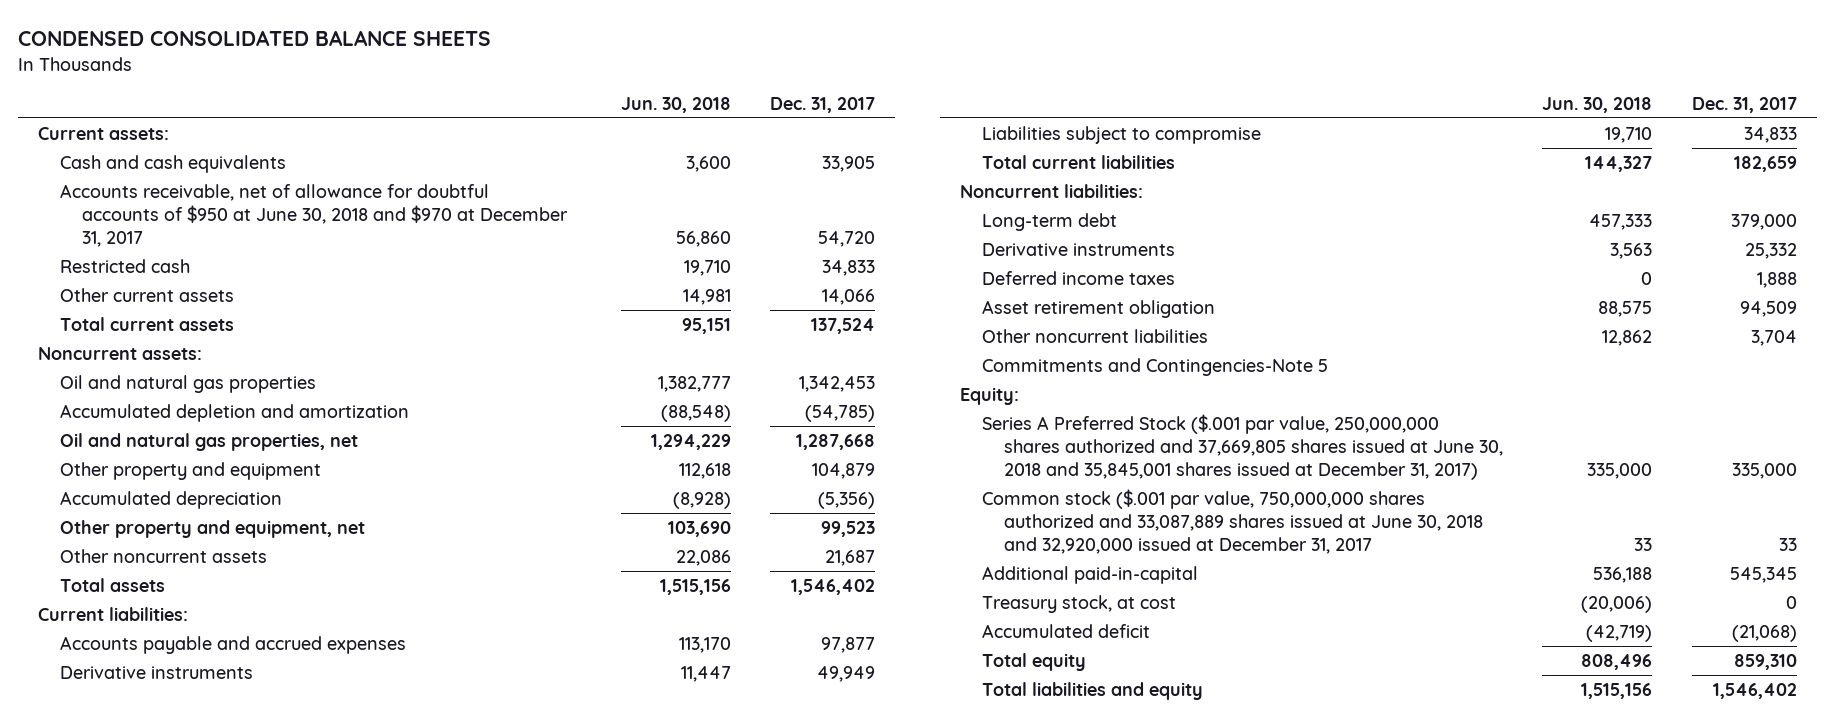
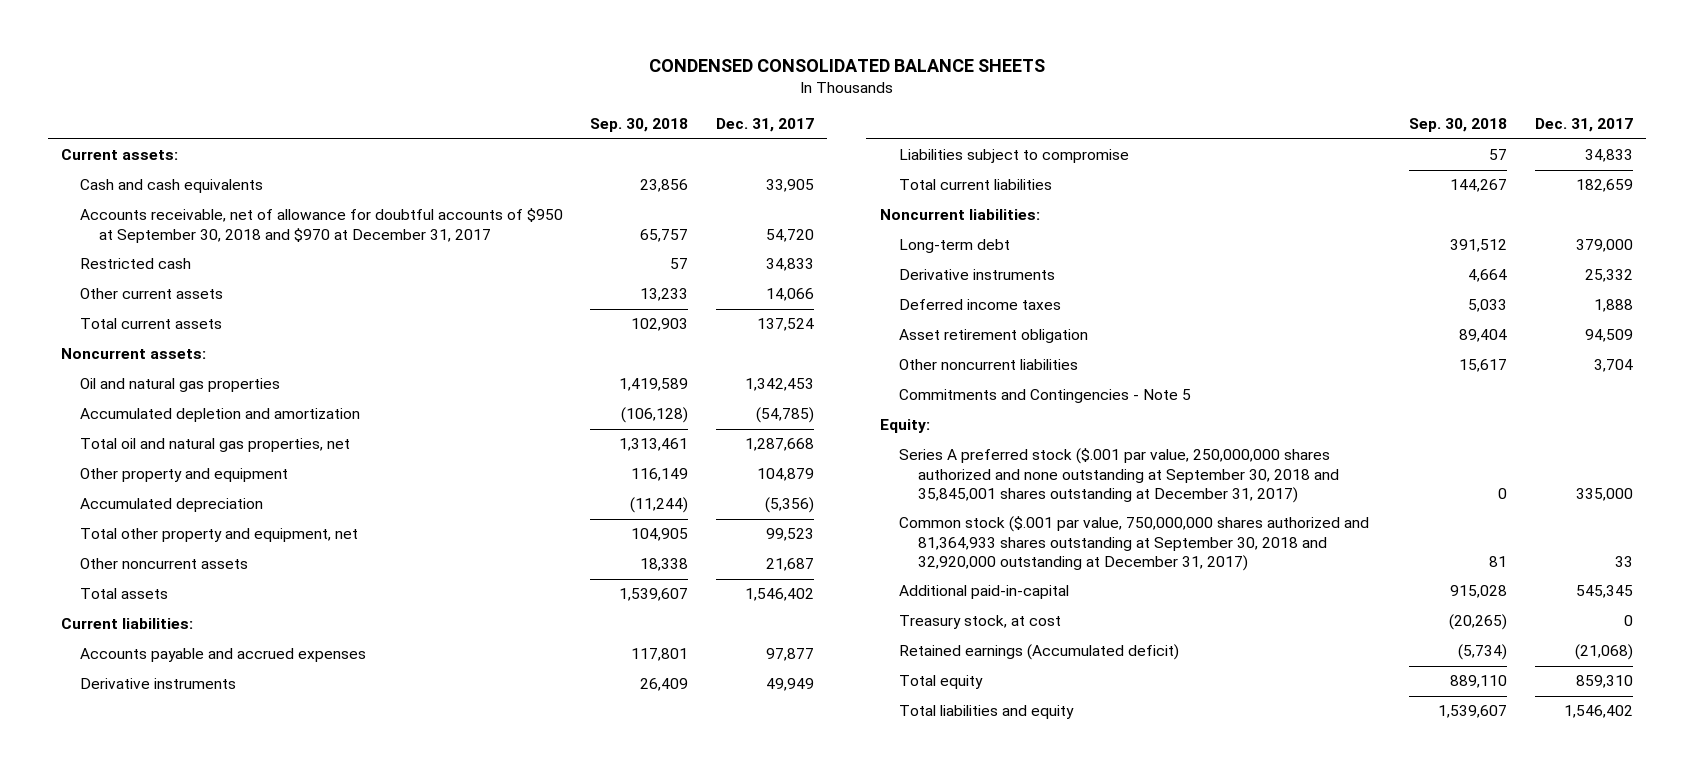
[620,96,731,113] Jun. 30, 2018 -> none
none -> [590,118,689,133] Sep. 30, 2018
[60,183,569,247] Accounts receivable, net of allowance for doubtful accounts of $950 at June 30, 2018 and $970 at December 31, 2017 -> [80,208,564,243] Accounts receivable, net of allowance for doubtful accounts of $950 at September 30, 2018 and $970 at December 31, 2017
[60,432,359,451] Oil and natural gas properties, net -> [80,438,351,453] Total oil and natural gas properties, net
[60,519,366,538] Other property and equipment, net -> [80,528,359,543] Total other property and equipment, net
[981,357,1328,376] Commitments and Contingencies-Note 5 -> [899,389,1192,404] Commitments and Contingencies - Note 5
[981,413,1503,480] Series A Preferred Stock ($.001 par value, 250,000,000 shares authorized and 37,669,805 shares issued at June 30, 2018 and 35,845,001 shares issued at December 31, 2017) -> [899,448,1340,503] Series A preferred stock ($.001 par value, 250,000,000 shares authorized and none outstanding at September 30, 2018 and 35,845,001 shares outstanding at December 31, 2017)
[981,488,1483,554] Common stock ($.001 par value, 750,000,000 shares authorized and 33,087,889 shares issued at June 30, 2018 and 32,920,000 issued at December 31, 2017 -> [899,516,1370,571] Common stock ($.001 par value, 750,000,000 shares authorized and 81,364,933 shares outstanding at September 30, 2018 and 32,920,000 outstanding at December 31, 2017)
[981,623,1150,638] Accumulated deficit -> [899,644,1180,661] Retained earnings (Accumulated deficit)

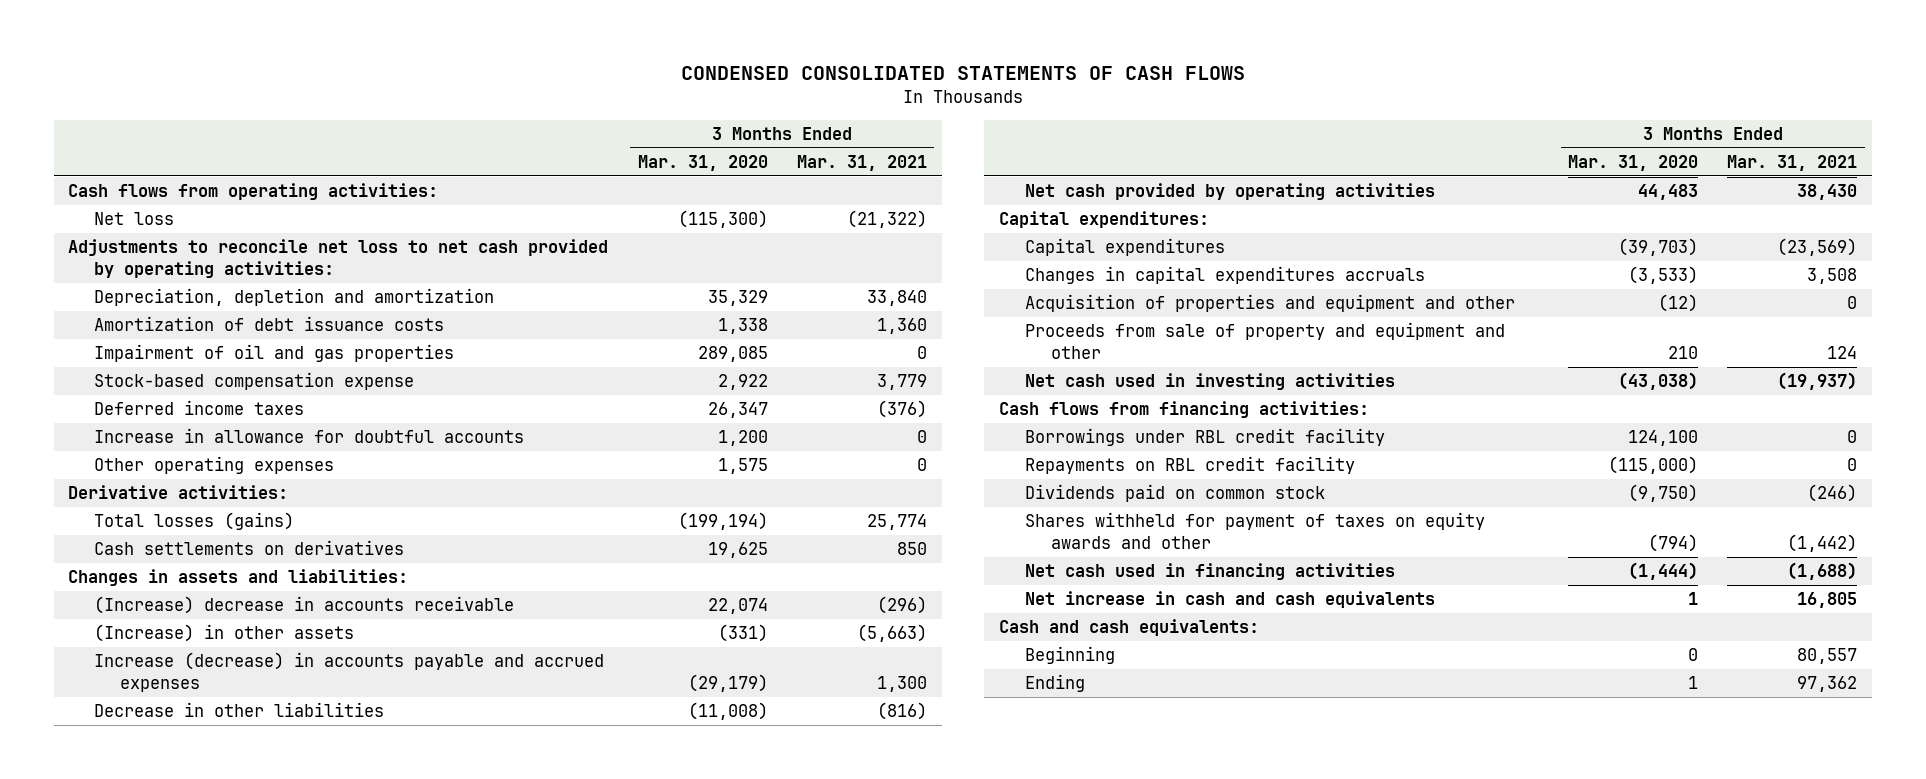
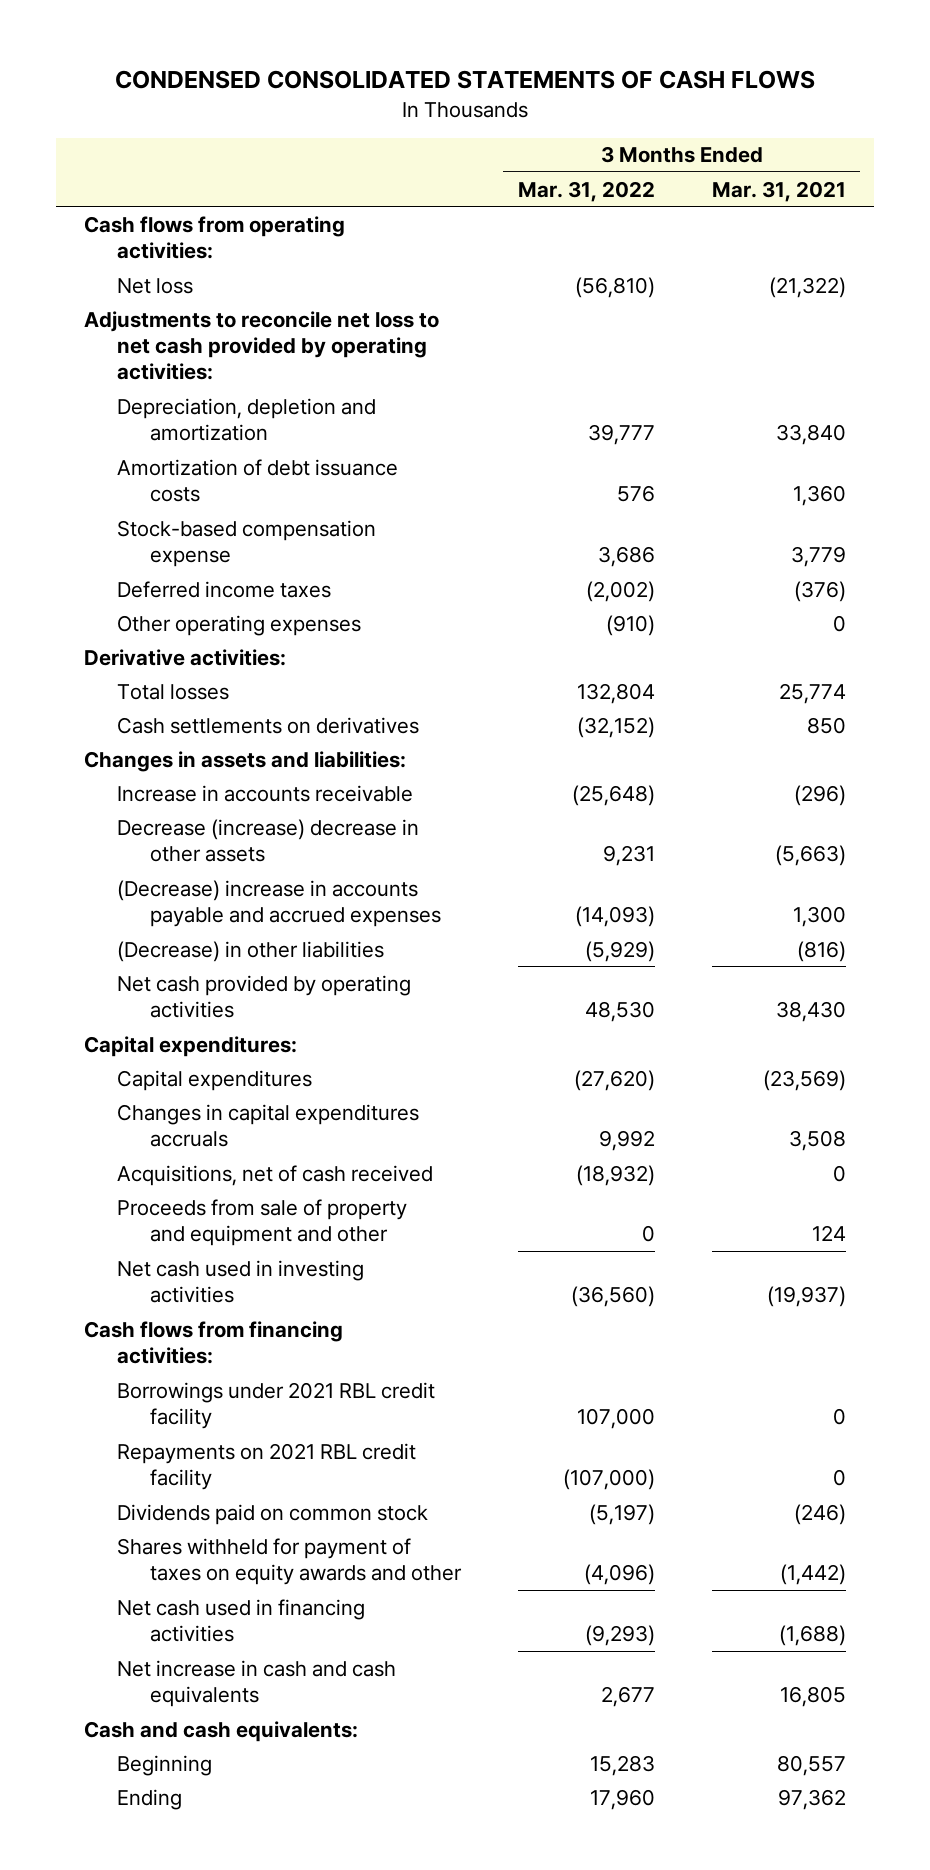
[637,155,768,172] Mar. 31, 2020 -> none
none -> [517,180,655,202] Mar. 31, 2022
[94,344,455,363] Impairment of oil and gas properties -> none
[94,428,525,444] Increase in allowance for doubtful accounts -> none
[94,512,295,531] Total losses (gains) -> [116,683,229,700] Total losses
[94,596,515,615] (Increase) decrease in accounts receivable -> [116,784,413,802] Increase in accounts receivable
[94,624,355,643] (Increase) in other assets -> [116,818,419,862] Decrease (increase) decrease in other assets
[94,652,605,692] Increase (decrease) in accounts payable and accrued expenses -> [116,879,441,927] (Decrease) increase in accounts payable and accrued expenses
[94,702,385,718] Decrease in other liabilities -> [116,940,384,962] (Decrease) in other liabilities
[1024,294,1515,313] Acquisition of properties and equipment and other -> none
none -> [116,1164,433,1186] Acquisitions, net of cash received
[1024,428,1385,447] Borrowings under RBL credit facility -> [116,1381,435,1429] Borrowings under 2021 RBL credit facility
[1024,456,1355,475] Repayments on RBL credit facility -> [116,1442,416,1490] Repayments on 2021 RBL credit facility

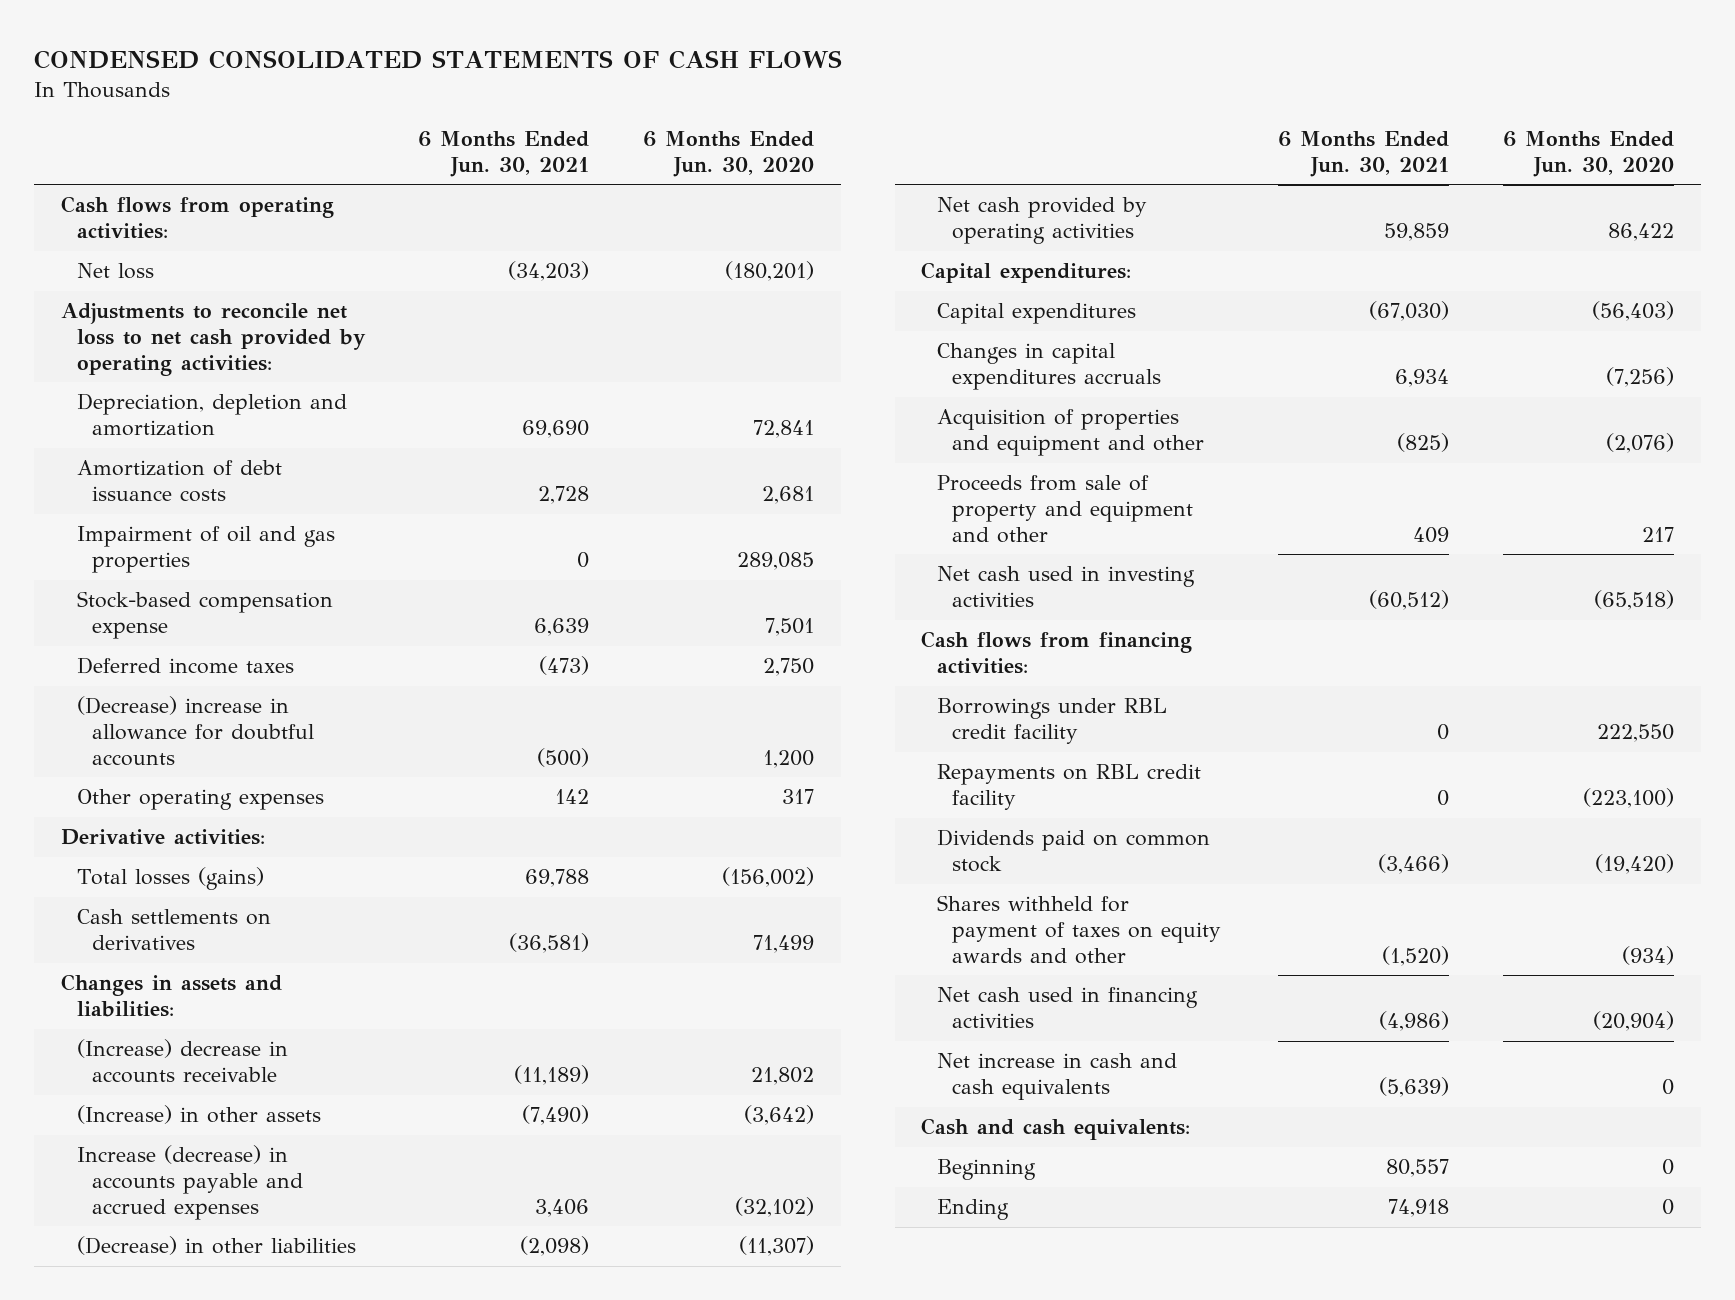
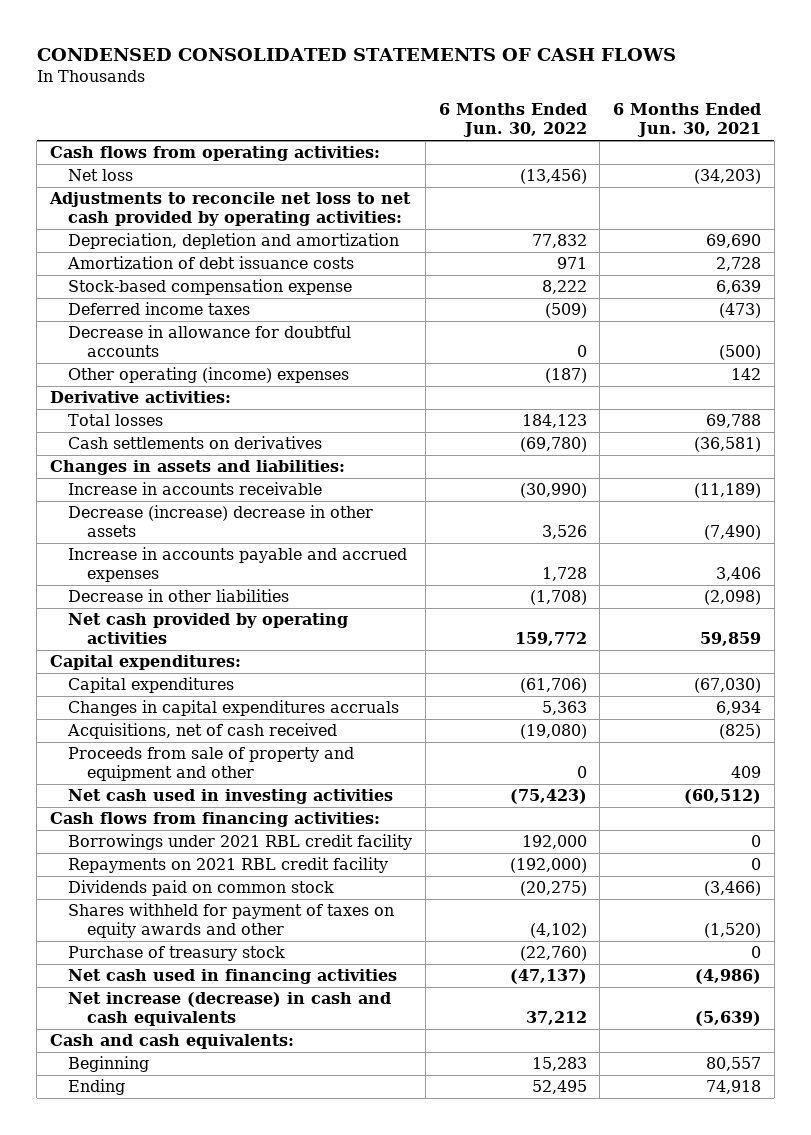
[642,131,814,177] 6 Months Ended Jun. 30, 2020 -> none
none -> [438,103,587,138] 6 Months Ended Jun. 30, 2022
[76,526,335,574] Impairment of oil and gas properties -> none
[76,696,314,766] (Decrease) increase in allowance for doubtful accounts -> [68,325,352,358] Decrease in allowance for doubtful accounts
[76,789,324,811] Other operating expenses -> [68,367,350,384] Other operating (income) expenses
[76,867,264,891] Total losses (gains) -> [68,414,164,427] Total losses
[76,1039,288,1084] (Increase) decrease in accounts receivable -> [68,482,323,496] Increase in accounts receivable
[76,1105,321,1125] (Increase) in other assets -> [68,505,374,538] Decrease (increase) decrease in other assets
[76,1145,303,1220] Increase (decrease) in accounts payable and accrued expenses -> [68,547,408,583] Increase in accounts payable and accrued expenses
[76,1236,356,1256] (Decrease) in other liabilities -> [68,589,290,603] Decrease in other liabilities
[936,409,1205,457] Acquisition of properties and equipment and other -> [67,723,338,740] Acquisitions, net of cash received
[936,698,1167,745] Borrowings under RBL credit facility -> [68,834,413,851] Borrowings under 2021 RBL credit facility
[936,764,1201,811] Repayments on RBL credit facility -> [68,857,389,874] Repayments on 2021 RBL credit facility
none -> [68,946,286,962] Purchase of treasury stock
[936,1053,1177,1101] Net increase in cash and cash equivalents -> [68,992,392,1027] Net increase (decrease) in cash and cash equivalents

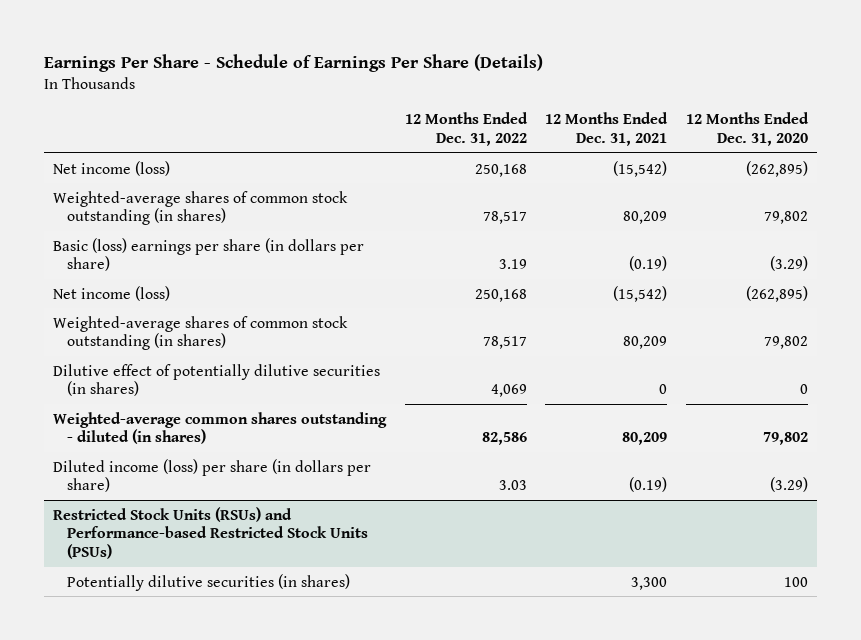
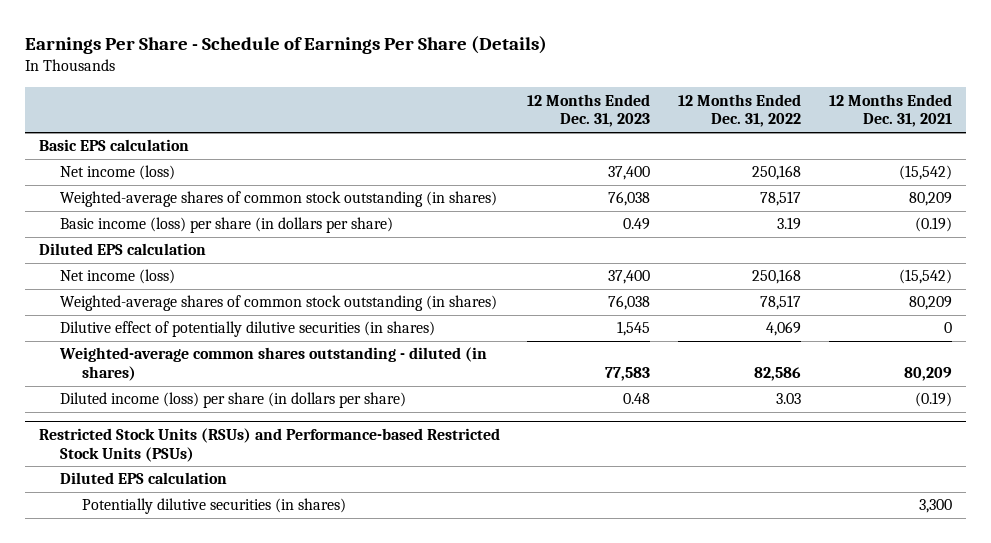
[685,112,809,147] 12 Months Ended Dec. 31, 2020 -> none
none -> [527,93,651,128] 12 Months Ended Dec. 31, 2023
none -> [38,139,189,152] Basic EPS calculation
[53,237,365,272] Basic (loss) earnings per share (in dollars per share) -> [60,217,394,234] Basic income (loss) per share (in dollars per share)
none -> [38,243,206,256] Diluted EPS calculation
none -> [60,472,228,485] Diluted EPS calculation

